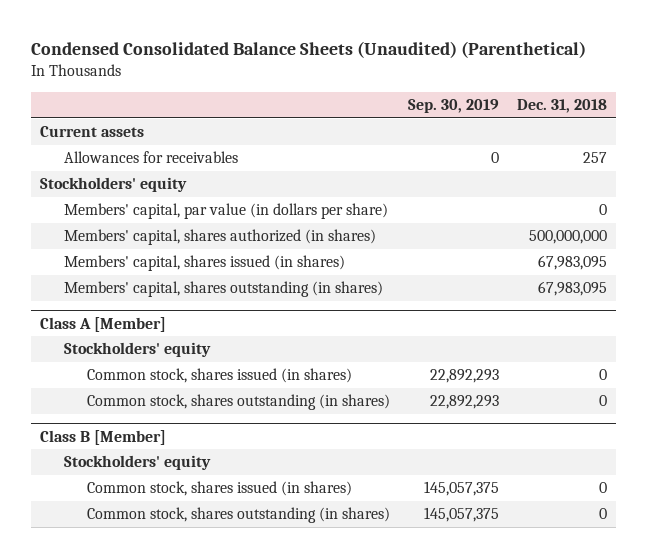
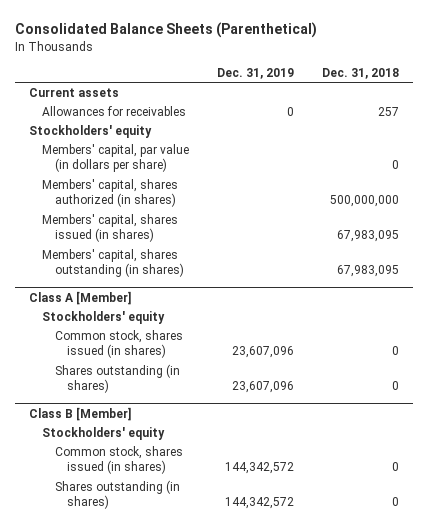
[31,41,587,59] Condensed Consolidated Balance Sheets (Unaudited) (Parenthetical) -> [15,22,318,39] Consolidated Balance Sheets (Parenthetical)
[408,99,500,114] Sep. 30, 2019 -> none
none -> [216,67,294,79] Dec. 31, 2019
[87,394,391,411] Common stock, shares outstanding (in shares) -> [54,363,180,394] Shares outstanding (in shares)
[87,507,391,524] Common stock, shares outstanding (in shares) -> [54,479,180,510] Shares outstanding (in shares)

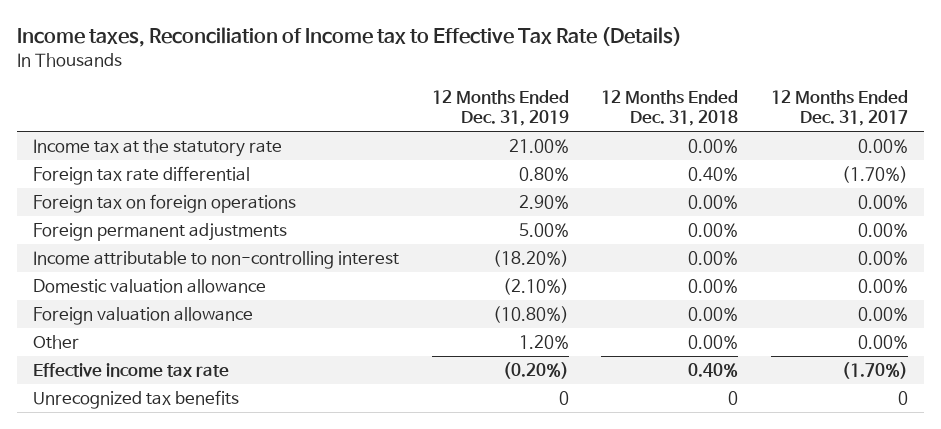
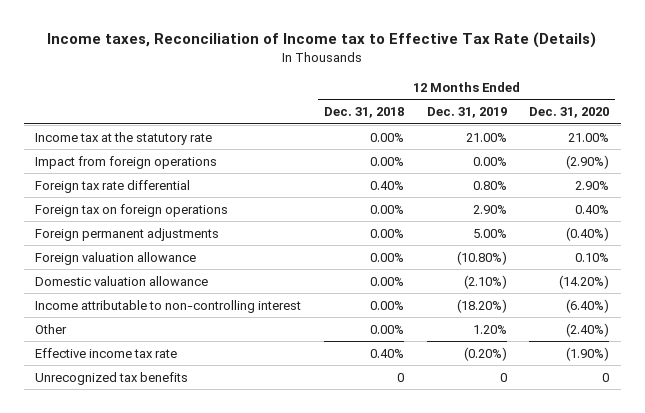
[770,89,908,127] 12 Months Ended Dec. 31, 2017 -> none
none -> [529,107,610,119] Dec. 31, 2020
none -> [35,155,218,169] Impact from foreign operations
[33,279,267,294] Domestic valuation allowance -> [35,275,209,286] Domestic valuation allowance
[33,251,400,270] Income attributable to non-controlling interest -> [35,299,302,313] Income attributable to non-controlling interest

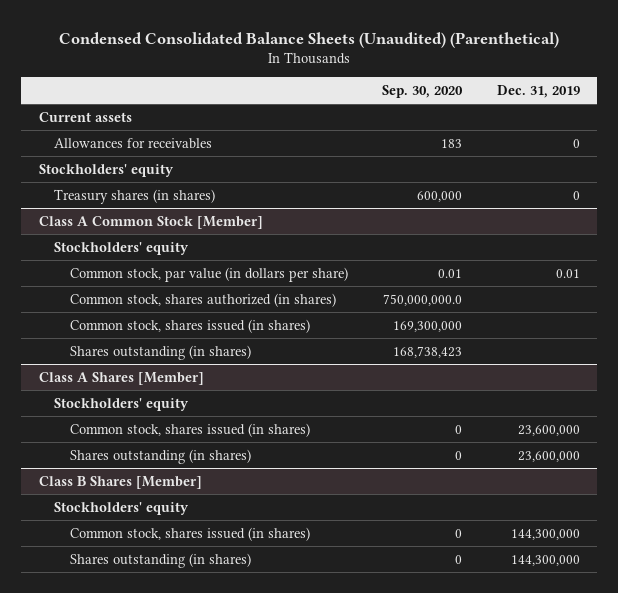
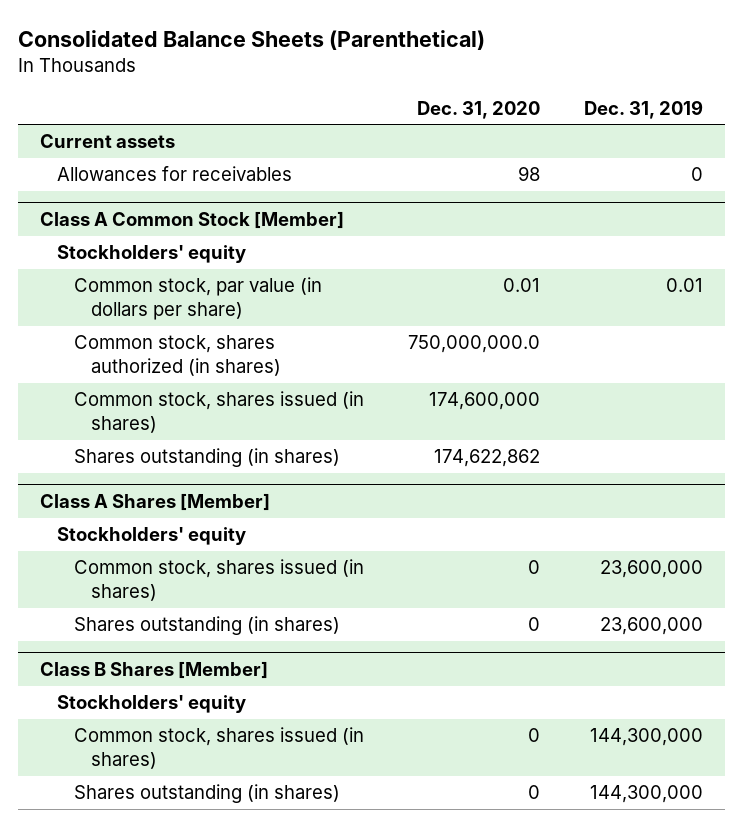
[59,31,560,48] Condensed Consolidated Balance Sheets (Unaudited) (Parenthetical) -> [18,30,486,51] Consolidated Balance Sheets (Parenthetical)
[382,85,464,99] Sep. 30, 2020 -> none
none -> [416,100,540,119] Dec. 31, 2020
[38,163,174,177] Stockholders' equity -> none
[54,188,216,204] Treasury shares (in shares) -> none

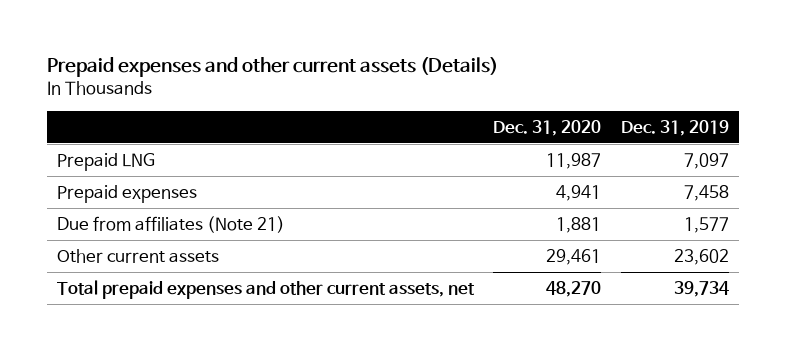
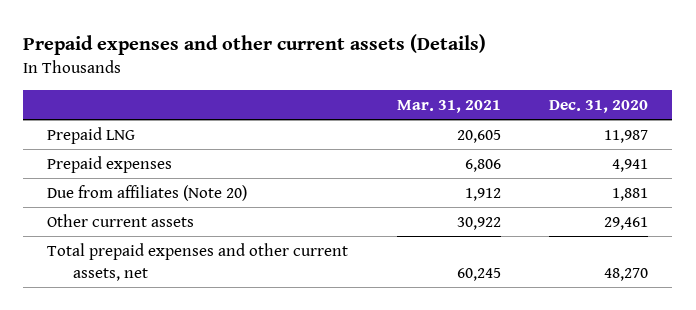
[621,119,730,136] Dec. 31, 2019 -> none
none -> [396,100,501,114] Mar. 31, 2021
[56,215,285,233] Due from affiliates (Note 21) -> [47,184,248,201] Due from affiliates (Note 20)

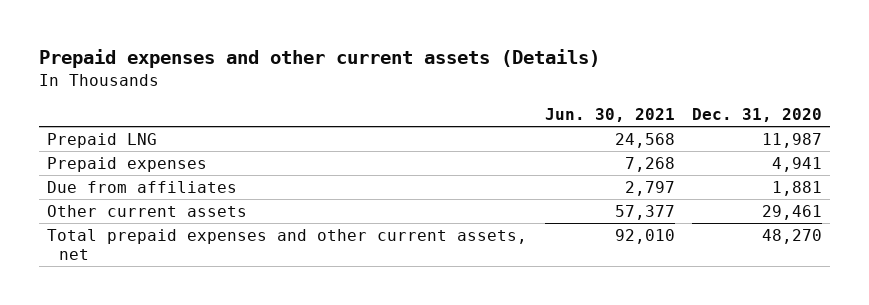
[396,100,501,114] Mar. 31, 2021 -> none
none -> [544,108,675,123] Jun. 30, 2021
[47,184,248,201] Due from affiliates (Note 20) -> [47,181,238,194] Due from affiliates

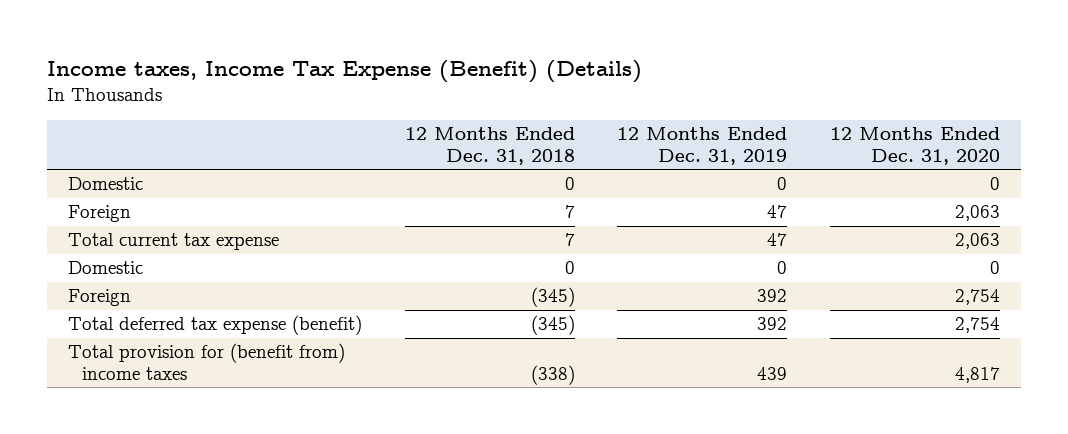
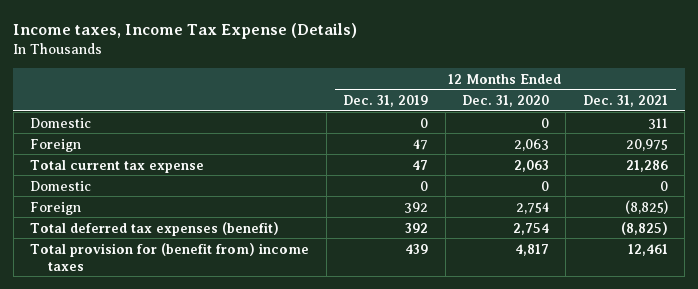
[46,59,642,83] Income taxes, Income Tax Expense (Benefit) (Details) -> [13,23,358,40] Income taxes, Income Tax Expense (Details)
[404,127,575,166] 12 Months Ended Dec. 31, 2018 -> none
none -> [582,95,668,108] Dec. 31, 2021
[68,315,363,336] Total deferred tax expense (benefit) -> [30,221,280,236] Total deferred tax expenses (benefit)

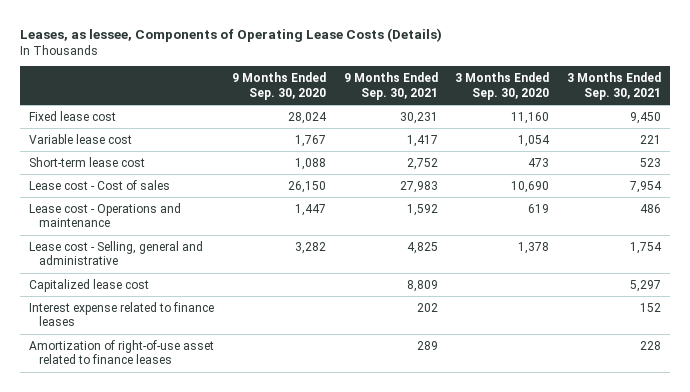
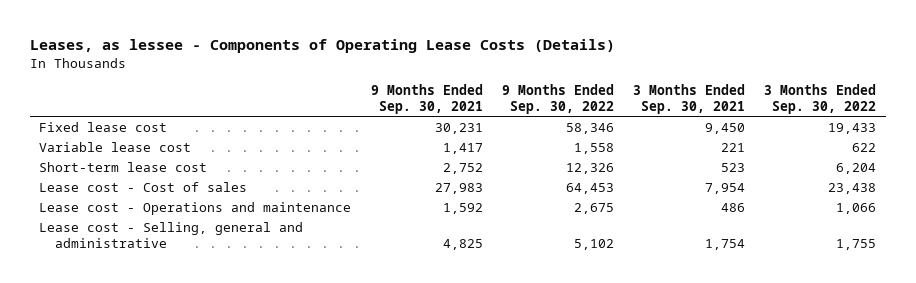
[20,27,443,42] Leases, as lessee, Components of Operating Lease Costs (Details) -> [29,39,615,54] Leases, as lessee - Components of Operating Lease Costs (Details)
[231,72,326,100] 9 Months Ended Sep. 30, 2020 -> none
[455,72,550,100] 3 Months Ended Sep. 30, 2020 -> none
none -> [501,84,614,115] 9 Months Ended Sep. 30, 2022
none -> [764,84,877,115] 3 Months Ended Sep. 30, 2022
[29,278,150,292] Capitalized lease cost -> none
[29,301,215,327] Interest expense related to finance leases -> none
[29,339,215,365] Amortization of right-of-use asset related to finance leases -> none

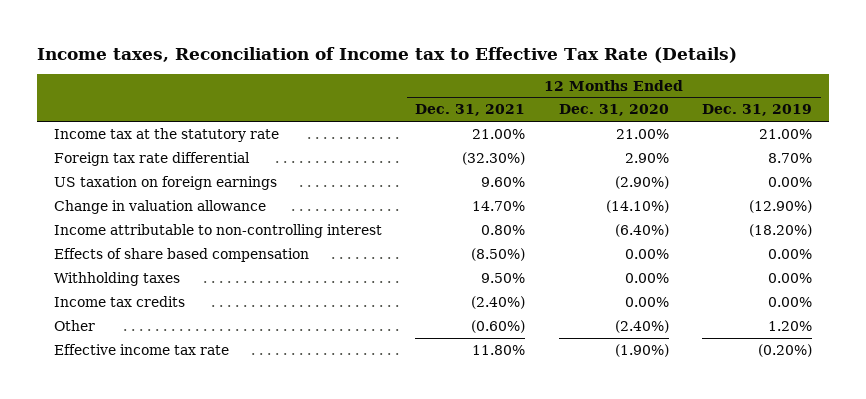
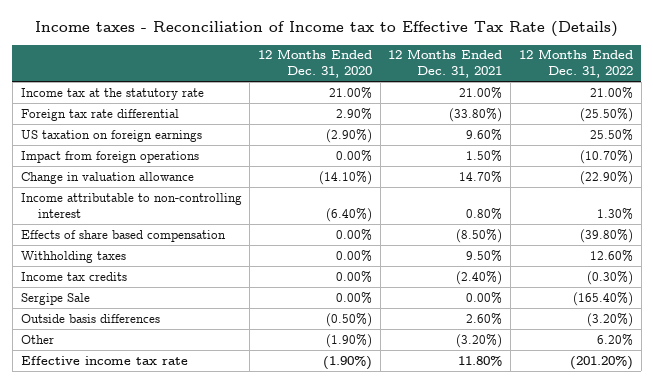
[37,46,738,63] Income taxes, Reconciliation of Income tax to Effective Tax Rate (Details) -> [34,20,618,37] Income taxes - Reconciliation of Income tax to Effective Tax Rate (Details)
[702,104,813,117] Dec. 31, 2019 -> none
none -> [518,49,633,79] 12 Months Ended Dec. 31, 2022
[462,152,526,166] (32.30%) -> [449,107,503,122] (33.80%)
none -> [20,150,199,163] Impact from foreign operations
none -> [20,292,90,305] Sergipe Sale
none -> [20,313,160,323] Outside basis differences
[471,320,526,334] (0.60%) -> [456,333,503,348] (3.20%)
[614,320,669,334] (2.40%) -> [325,333,372,348] (1.90%)

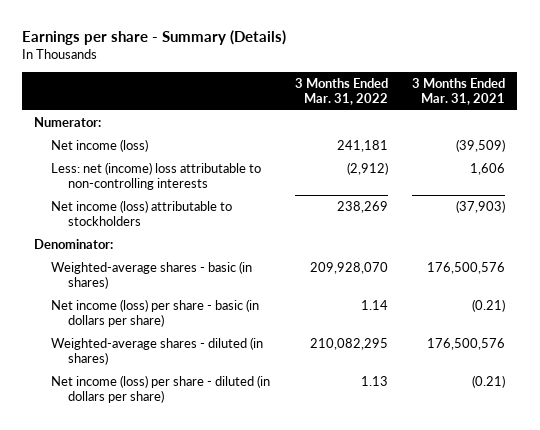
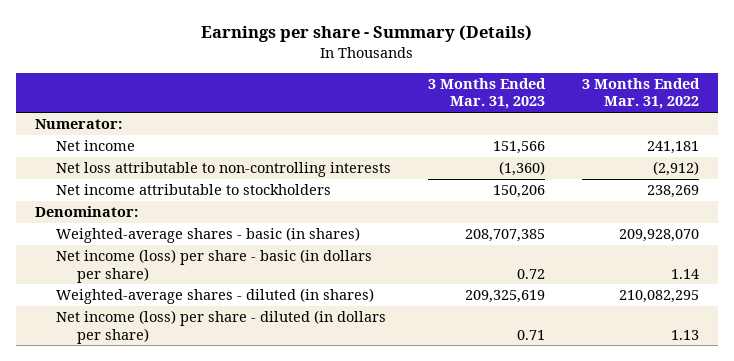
[412,77,506,106] 3 Months Ended Mar. 31, 2021 -> none
none -> [427,77,546,110] 3 Months Ended Mar. 31, 2023
[51,138,149,152] Net income (loss) -> [55,140,135,152] Net income
[51,161,262,191] Less: net (income) loss attributable to non-controlling interests -> [55,162,391,178] Net loss attributable to non-controlling interests
[51,199,233,227] Net income (loss) attributable to stockholders -> [55,184,331,196] Net income attributable to stockholders

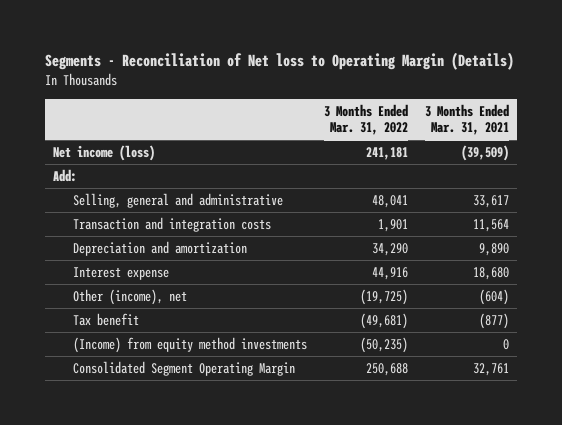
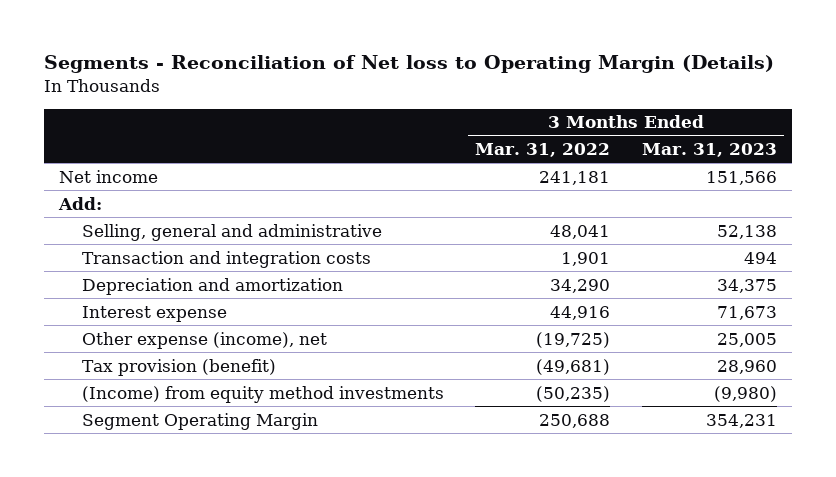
[424,104,509,136] 3 Months Ended Mar. 31, 2021 -> none
none -> [641,142,777,157] Mar. 31, 2023
[53,144,156,161] Net income (loss) -> [59,169,159,183] Net income
[73,288,188,305] Other (income), net -> [82,331,328,349] Other expense (income), net
[73,312,140,326] Tax benefit -> [82,358,277,376] Tax provision (benefit)
[73,360,296,376] Consolidated Segment Operating Margin -> [82,412,319,430] Segment Operating Margin

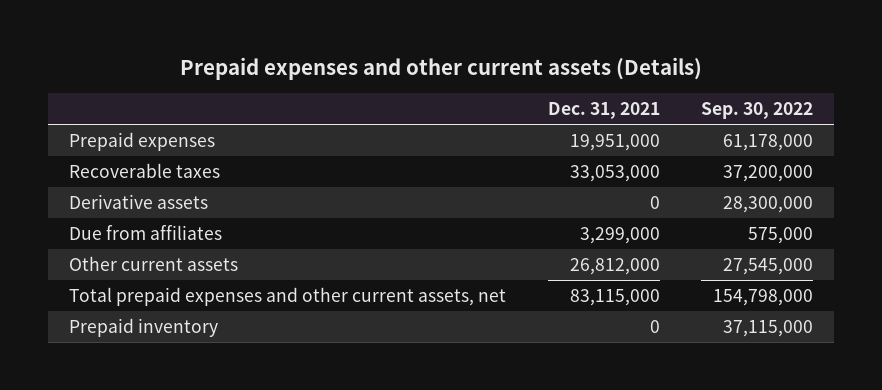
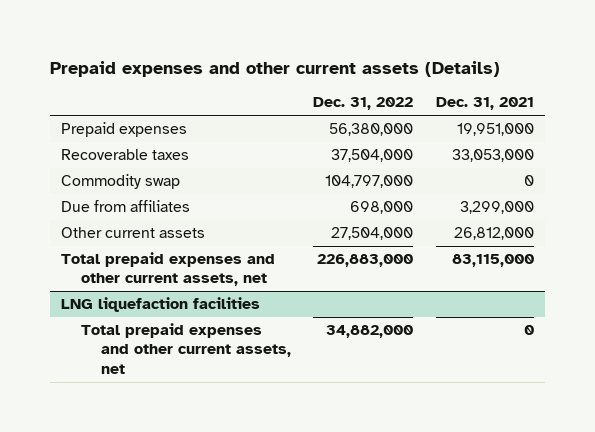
[701,102,814,120] Sep. 30, 2022 -> none
none -> [313,97,414,111] Dec. 31, 2022
[68,194,208,210] Derivative assets -> [61,174,181,190] Commodity swap
[68,318,218,338] Prepaid inventory -> none
none -> [61,297,261,313] LNG liquefaction facilities
none -> [80,323,291,374] Total prepaid expenses and other current assets, net

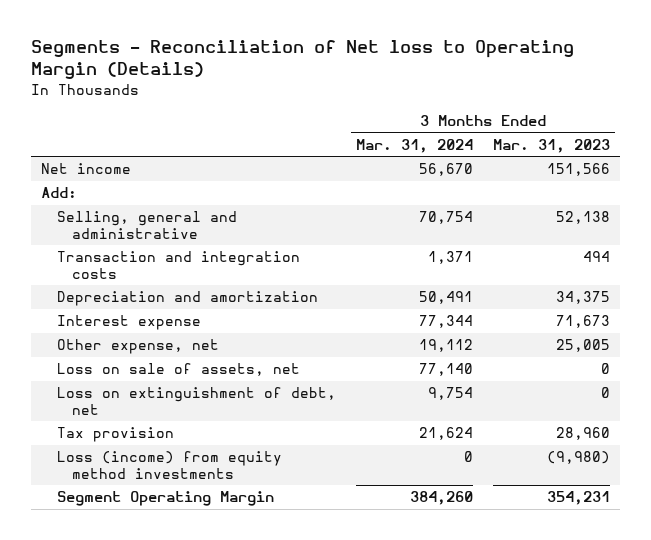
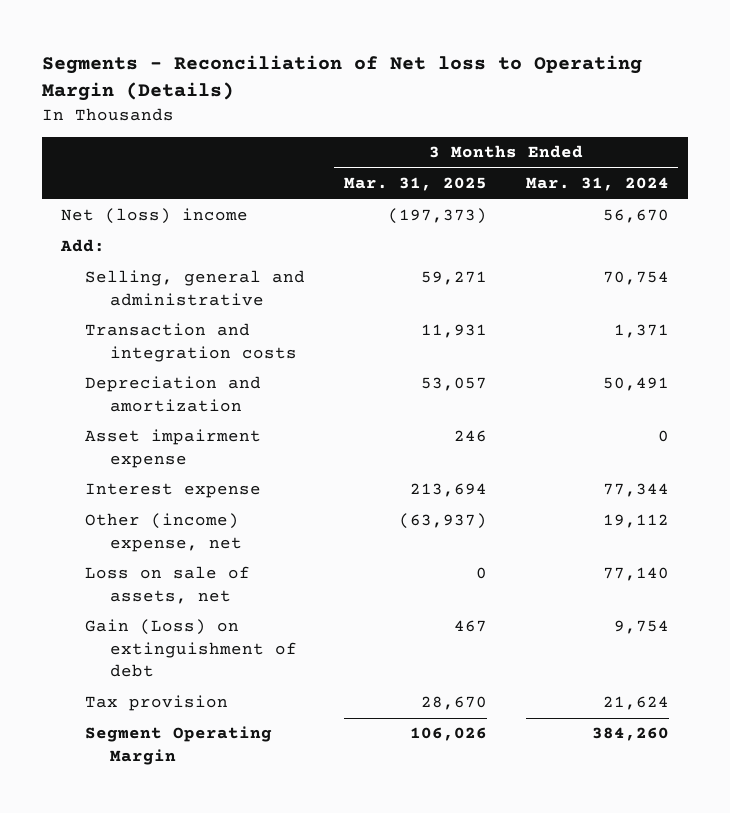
[492,138,610,153] Mar. 31, 2023 -> none
none -> [343,177,487,192] Mar. 31, 2025
[41,163,132,175] Net income -> [61,208,249,225] Net (loss) income
none -> [85,429,262,468] Asset impairment expense
[56,339,219,355] Other expense, net -> [85,513,242,552] Other (income) expense, net
[56,387,336,415] Loss on extinguishment of debt, net -> [85,619,297,678] Gain (Loss) on extinguishment of debt
[56,451,282,479] Loss (income) from equity method investments -> none

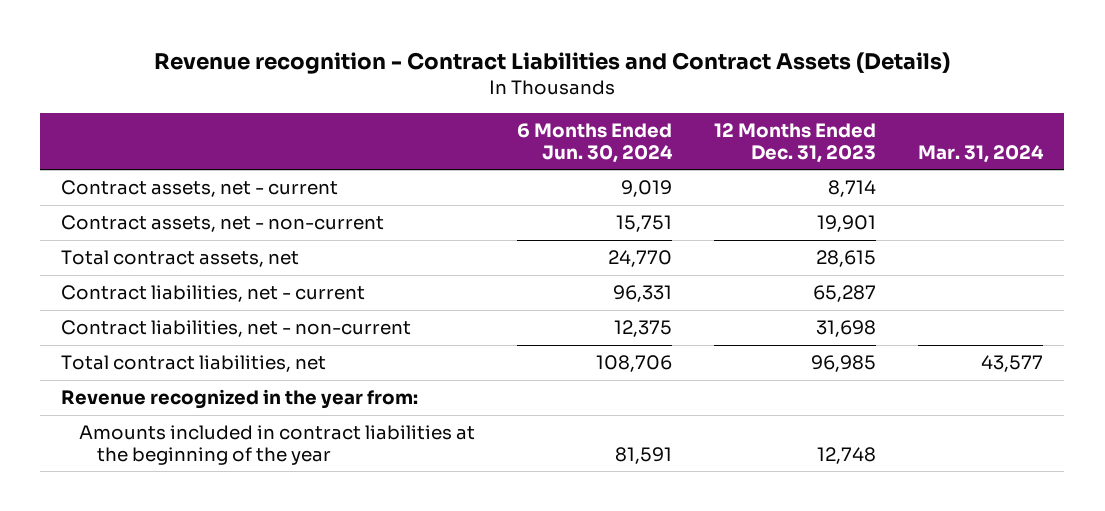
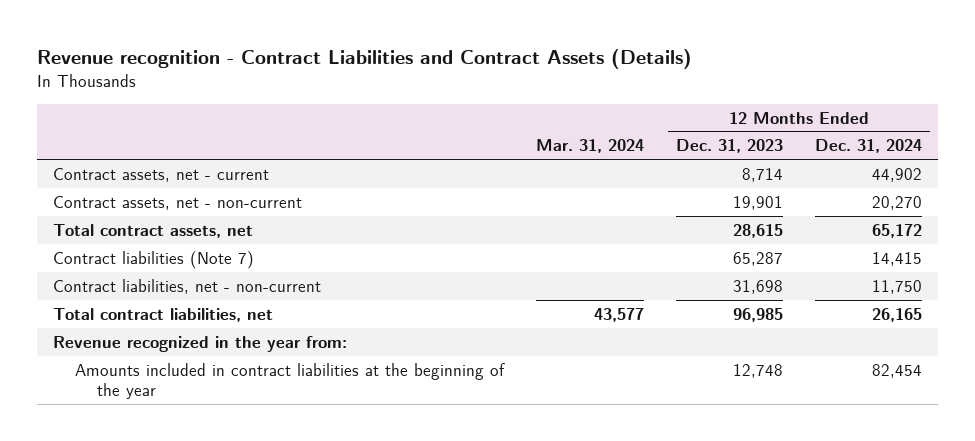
[517,123,674,163] 6 Months Ended Jun. 30, 2024 -> none
none -> [815,139,923,154] Dec. 31, 2024
[61,285,366,303] Contract liabilities, net - current -> [52,250,254,269] Contract liabilities (Note 7)

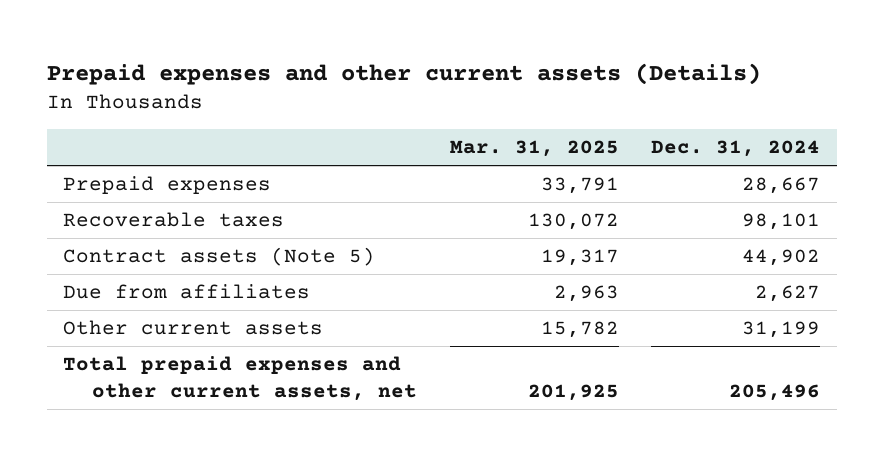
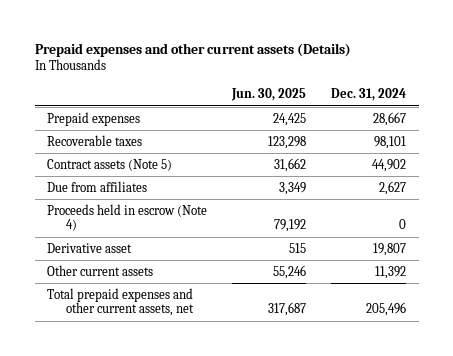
[449,140,619,158] Mar. 31, 2025 -> none
none -> [231,88,307,102] Jun. 30, 2025
none -> [47,203,208,232] Proceeds held in escrow (Note 4)
none -> [47,242,133,253] Derivative asset
[742,321,821,339] 31,199 -> [375,265,407,279] 11,392

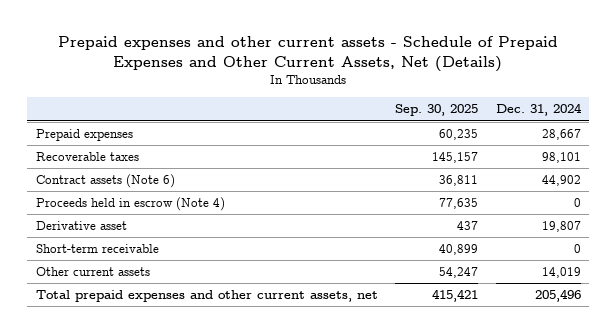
[34,42,351,57] Prepaid expenses and other current assets (Details) -> [58,35,559,72] Prepaid expenses and other current assets - Schedule of Prepaid Expenses and Other Current Assets, Net (Details)
[231,88,307,102] Jun. 30, 2025 -> none
none -> [395,104,479,117] Sep. 30, 2025
[47,180,148,192] Due from affiliates -> none
[47,158,173,171] Contract assets (Note 5) -> [35,174,175,189] Contract assets (Note 6)
none -> [35,244,159,254] Short-term receivable
[375,265,407,279] 11,392 -> [541,267,581,279] 14,019

